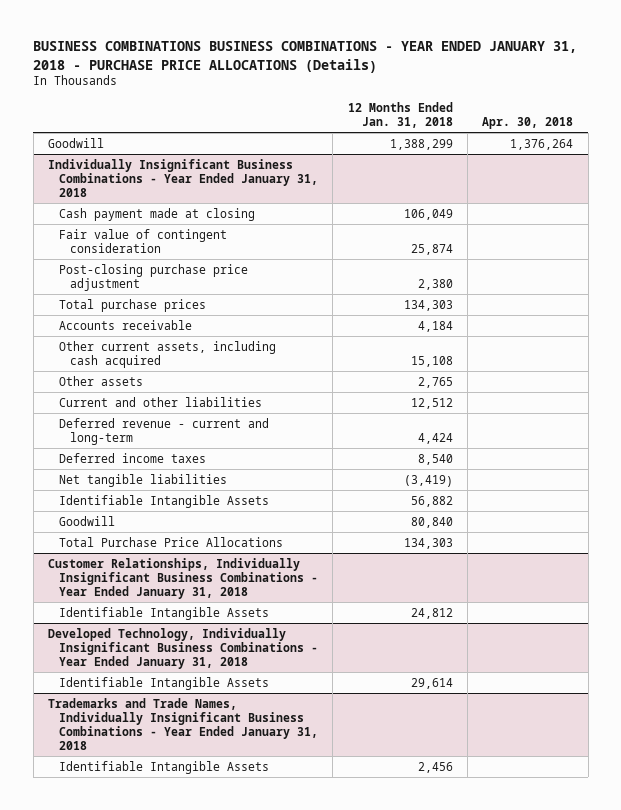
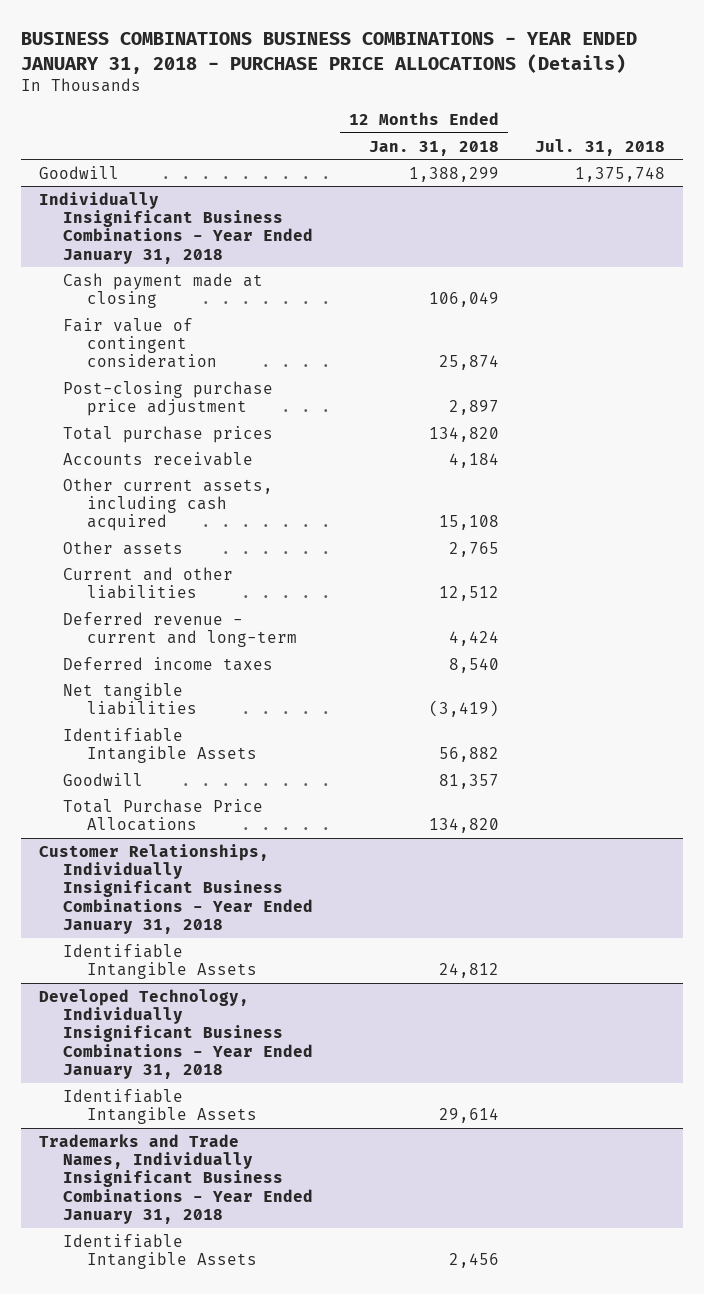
[482,117,574,130] Apr. 30, 2018 -> none
none -> [534,138,665,156] Jul. 31, 2018
[417,278,453,290] 2,380 -> [448,399,499,415] 2,897
[403,299,453,311] 134,303 -> [428,426,499,442] 134,820
[410,516,453,528] 80,840 -> [438,773,499,789] 81,357
[403,537,453,549] 134,303 -> [428,817,499,833] 134,820

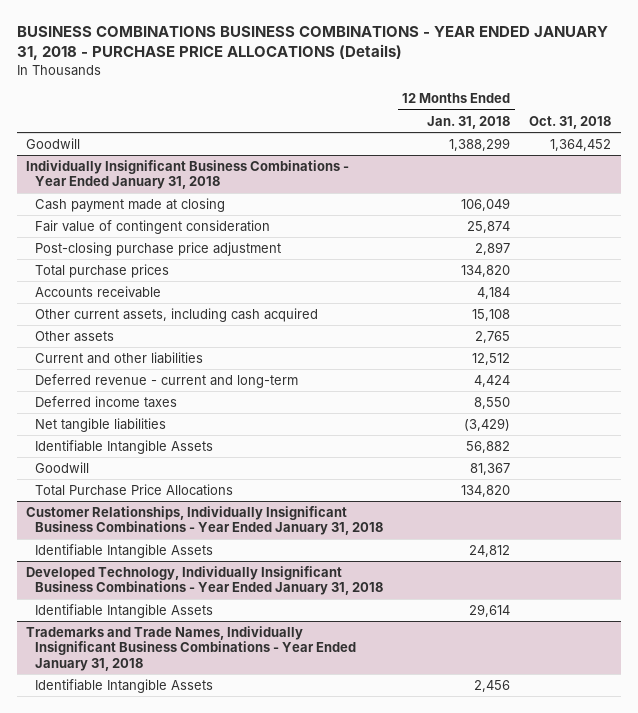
[534,138,665,156] Jul. 31, 2018 -> none
none -> [529,115,612,129] Oct. 31, 2018
[448,657,499,673] 8,540 -> [474,396,511,409] 8,550
[428,699,499,717] (3,419) -> [464,417,511,431] (3,429)
[438,773,499,789] 81,357 -> [470,462,511,475] 81,367

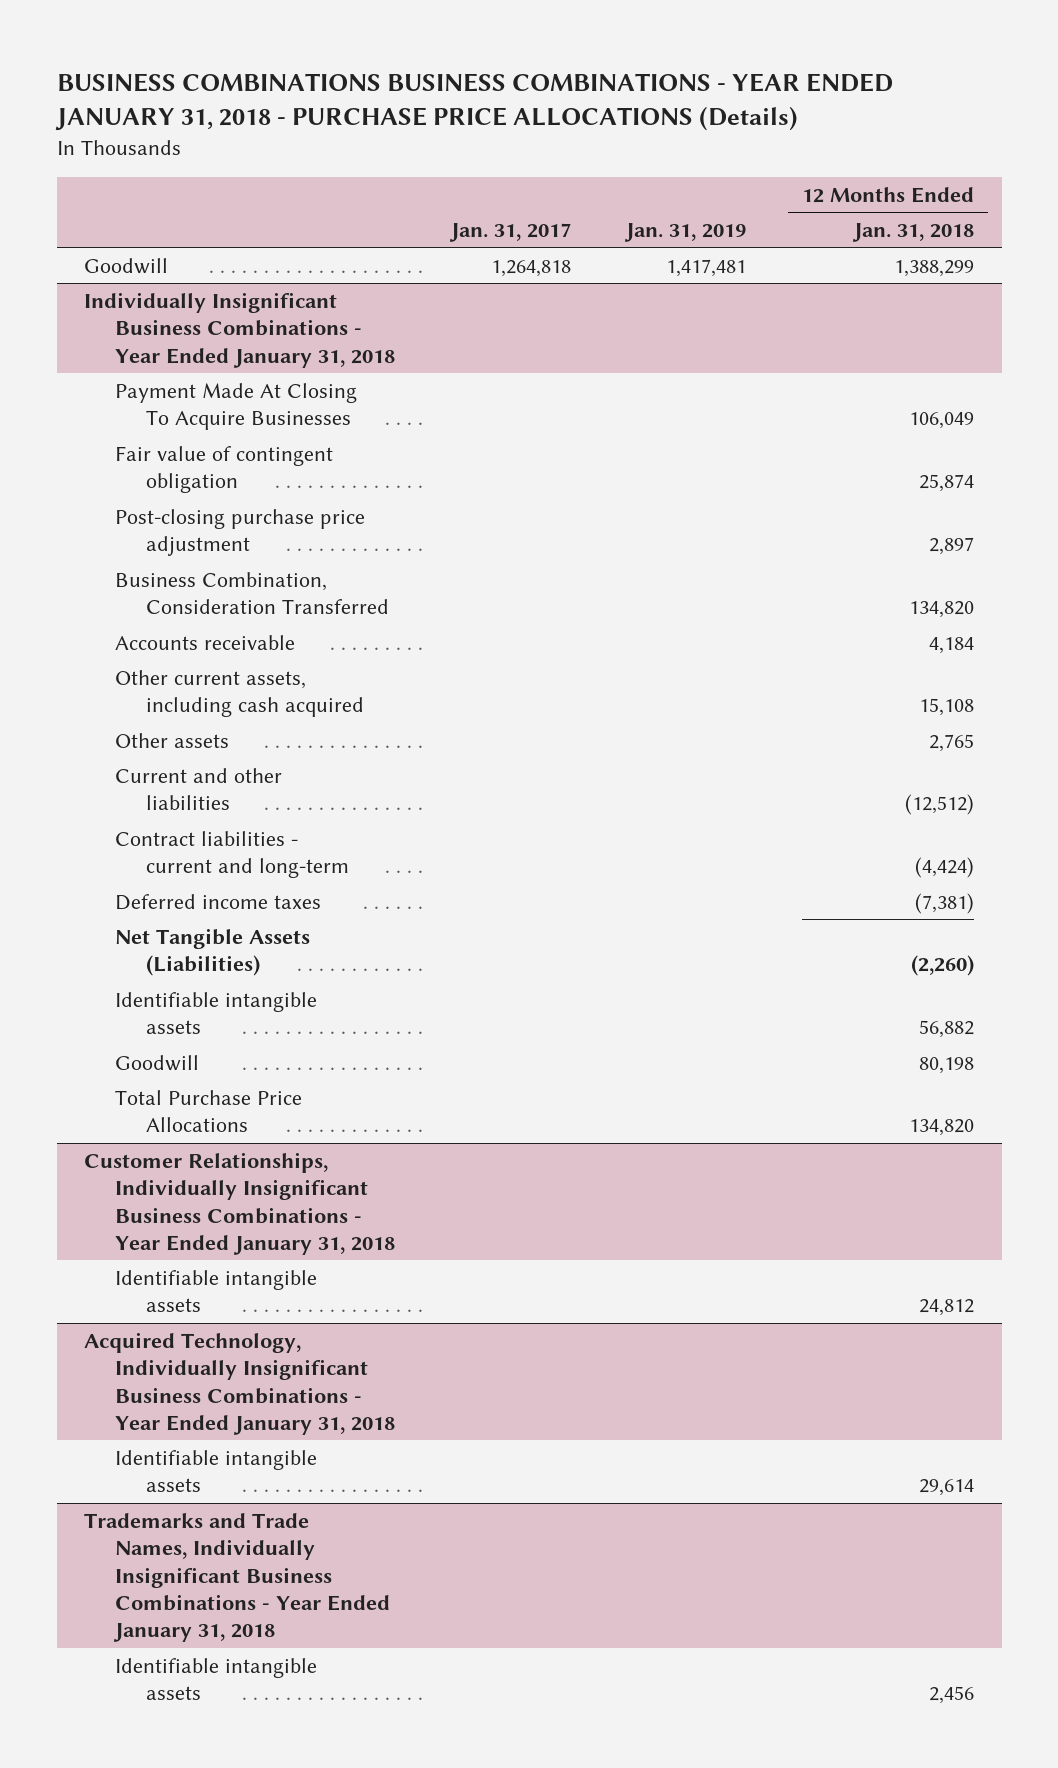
[529,115,612,129] Oct. 31, 2018 -> none
none -> [448,223,571,243] Jan. 31, 2017
none -> [624,223,747,243] Jan. 31, 2019
[35,197,226,212] Cash payment made at closing -> [115,382,358,431] Payment Made At Closing To Acquire Businesses
[35,219,271,234] Fair value of contingent consideration -> [115,445,334,494] Fair value of contingent obligation
[35,263,170,278] Total purchase prices -> [115,571,389,615] Business Combination, Consideration Transferred
[472,352,511,365] 12,512 -> [904,794,974,816] (12,512)
[35,373,299,388] Deferred revenue - current and long-term -> [115,830,349,879] Contract liabilities - current and long-term
[474,374,511,387] 4,424 -> [914,857,974,879] (4,424)
[474,396,511,409] 8,550 -> [914,892,974,914] (7,381)
[35,417,167,432] Net tangible liabilities -> [115,927,311,977] Net Tangible Assets (Liabilities)
[464,417,511,431] (3,429) -> [910,955,974,977] (2,260)
[35,439,214,454] Identifiable Intangible Assets -> [115,991,318,1035] Identifiable intangible assets
[470,462,511,475] 81,367 -> [918,1056,974,1074] 80,198
[35,543,214,558] Identifiable Intangible Assets -> [115,1269,318,1313] Identifiable intangible assets
[26,565,384,596] Developed Technology, Individually Insignificant Business Combinations - Year Ended January 31, 2018 -> [84,1331,396,1435] Acquired Technology, Individually Insignificant Business Combinations - Year Ended January 31, 2018
[35,603,214,618] Identifiable Intangible Assets -> [115,1449,318,1493] Identifiable intangible assets
[35,678,214,693] Identifiable Intangible Assets -> [115,1657,318,1701] Identifiable intangible assets

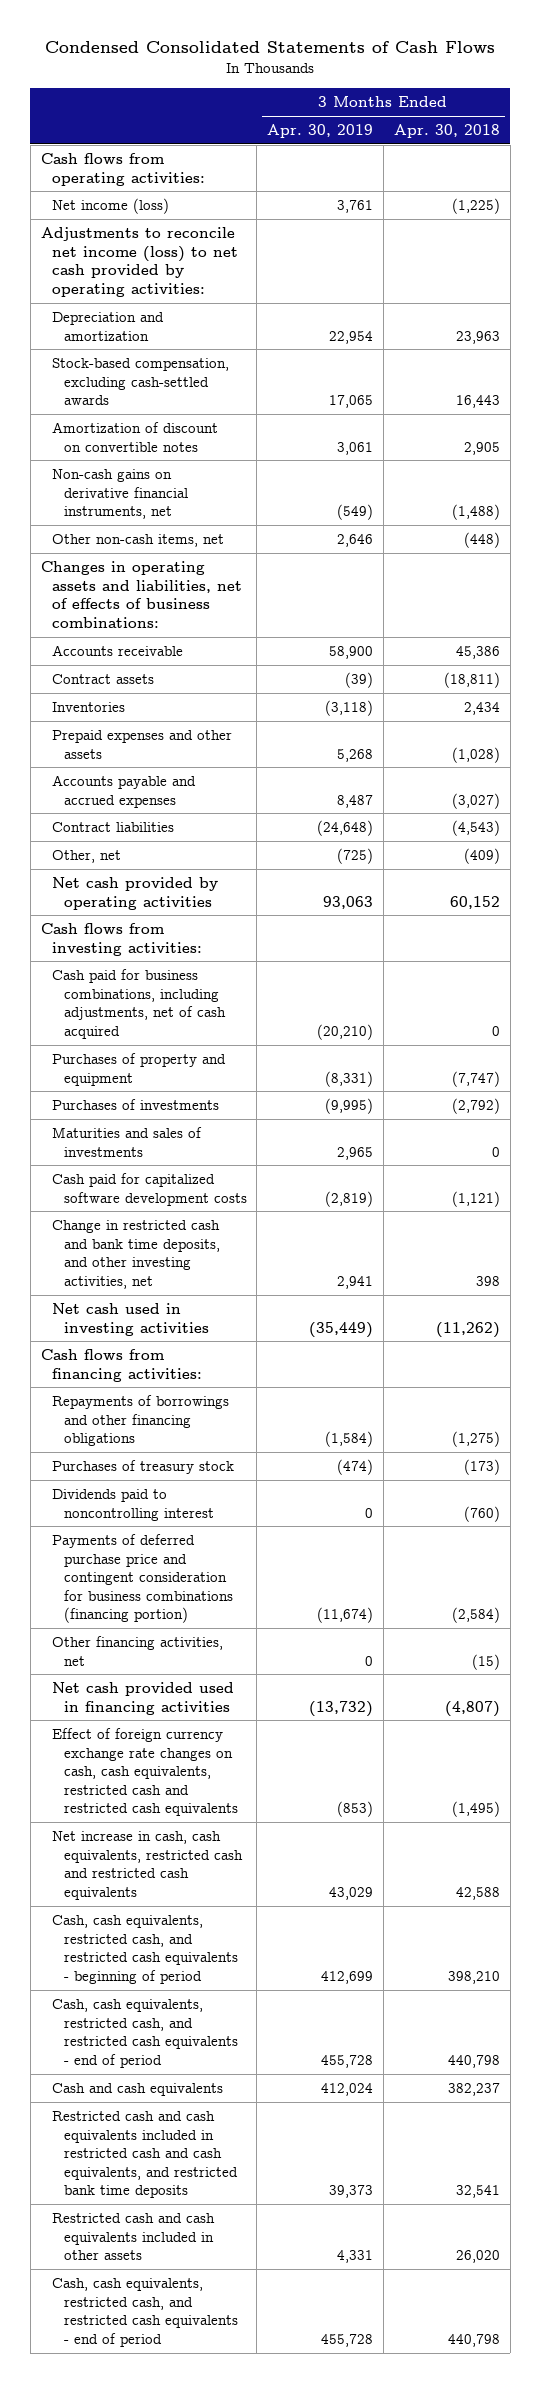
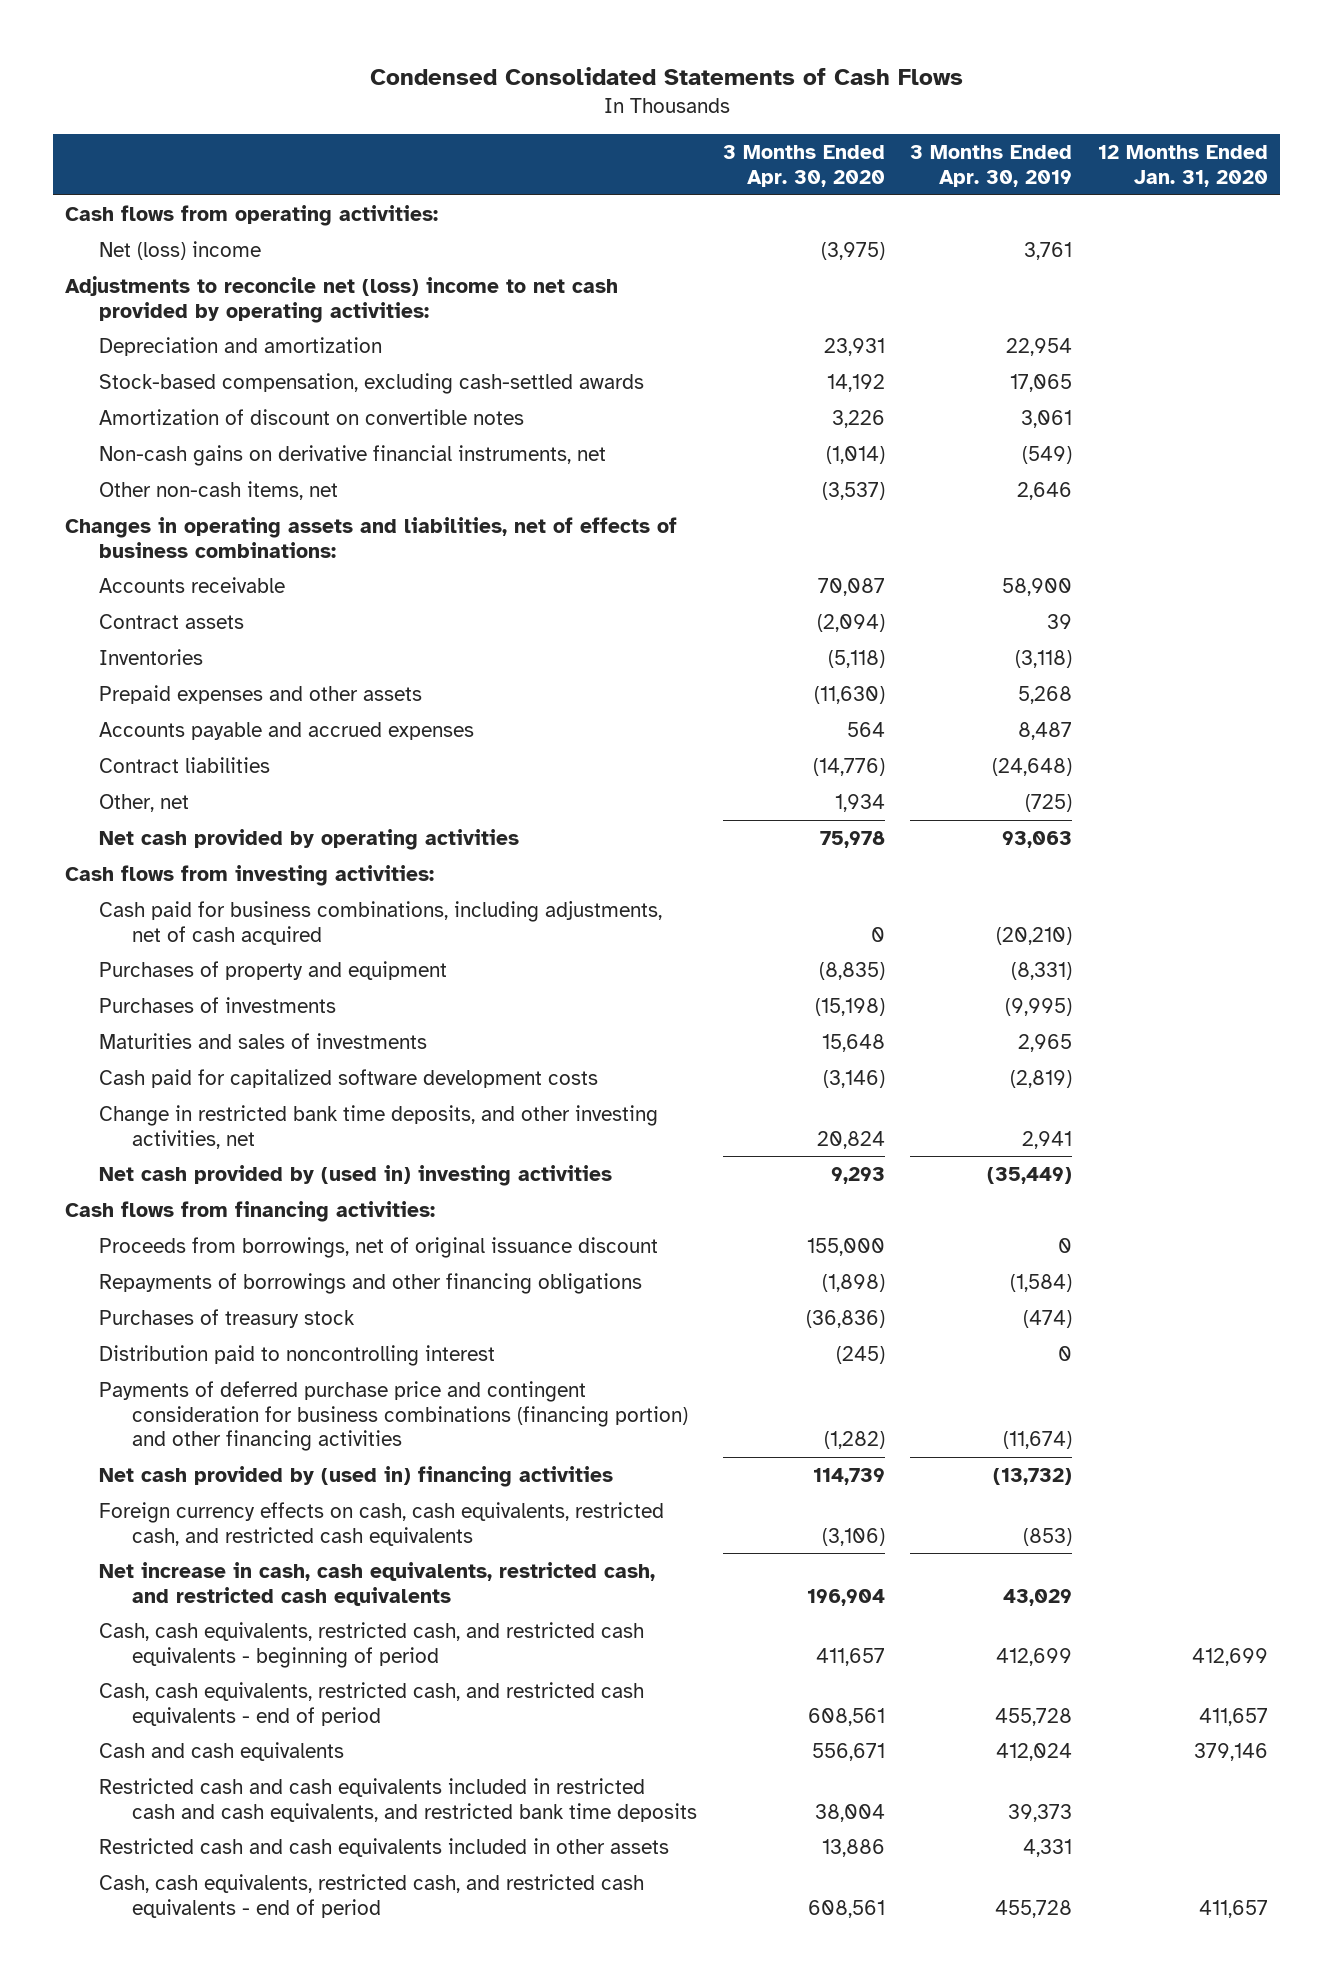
[393,124,500,139] Apr. 30, 2018 -> none
none -> [722,145,885,187] 3 Months Ended Apr. 30, 2020
none -> [1097,145,1268,187] 12 Months Ended Jan. 31, 2020
[52,198,170,215] Net income (loss) -> [98,241,261,261] Net (loss) income
[40,227,239,297] Adjustments to reconcile net income (loss) to net cash provided by operating activities: -> [65,276,619,323] Adjustments to reconcile net (loss) income to net cash provided by operating activities:
[345,672,374,689] (39) -> [1047,614,1073,630] 39
[52,1220,221,1289] Change in restricted cash and bank time deposits, and other investing activities, net -> [98,1105,658,1149] Change in restricted bank time deposits, and other investing activities, net
[52,1303,209,1336] Net cash used in investing activities -> [98,1165,612,1187] Net cash provided by (used in) investing activities
none -> [98,1237,658,1259] Proceeds from borrowings, net of original issuance discount
[52,1636,224,1666] Other financing activities, net -> none
[52,1489,214,1521] Dividends paid to noncontrolling interest -> [98,1345,495,1367] Distribution paid to noncontrolling interest
[52,1534,233,1624] Payments of deferred purchase price and contingent consideration for business combinations (financing portion) -> [98,1381,689,1452] Payments of deferred purchase price and contingent consideration for business combinations (financing portion) and other financing activities
[52,1682,235,1715] Net cash provided used in financing activities -> [98,1466,613,1488] Net cash provided by (used in) financing activities
[52,1728,238,1817] Effect of foreign currency exchange rate changes on cash, cash equivalents, restricted cash and restricted cash equivalents -> [98,1502,664,1546] Foreign currency effects on cash, cash equivalents, restricted cash, and restricted cash equivalents
[52,1831,243,1900] Net increase in cash, cash equivalents, restricted cash and restricted cash equivalents -> [98,1562,655,1606] Net increase in cash, cash equivalents, restricted cash, and restricted cash equivalents

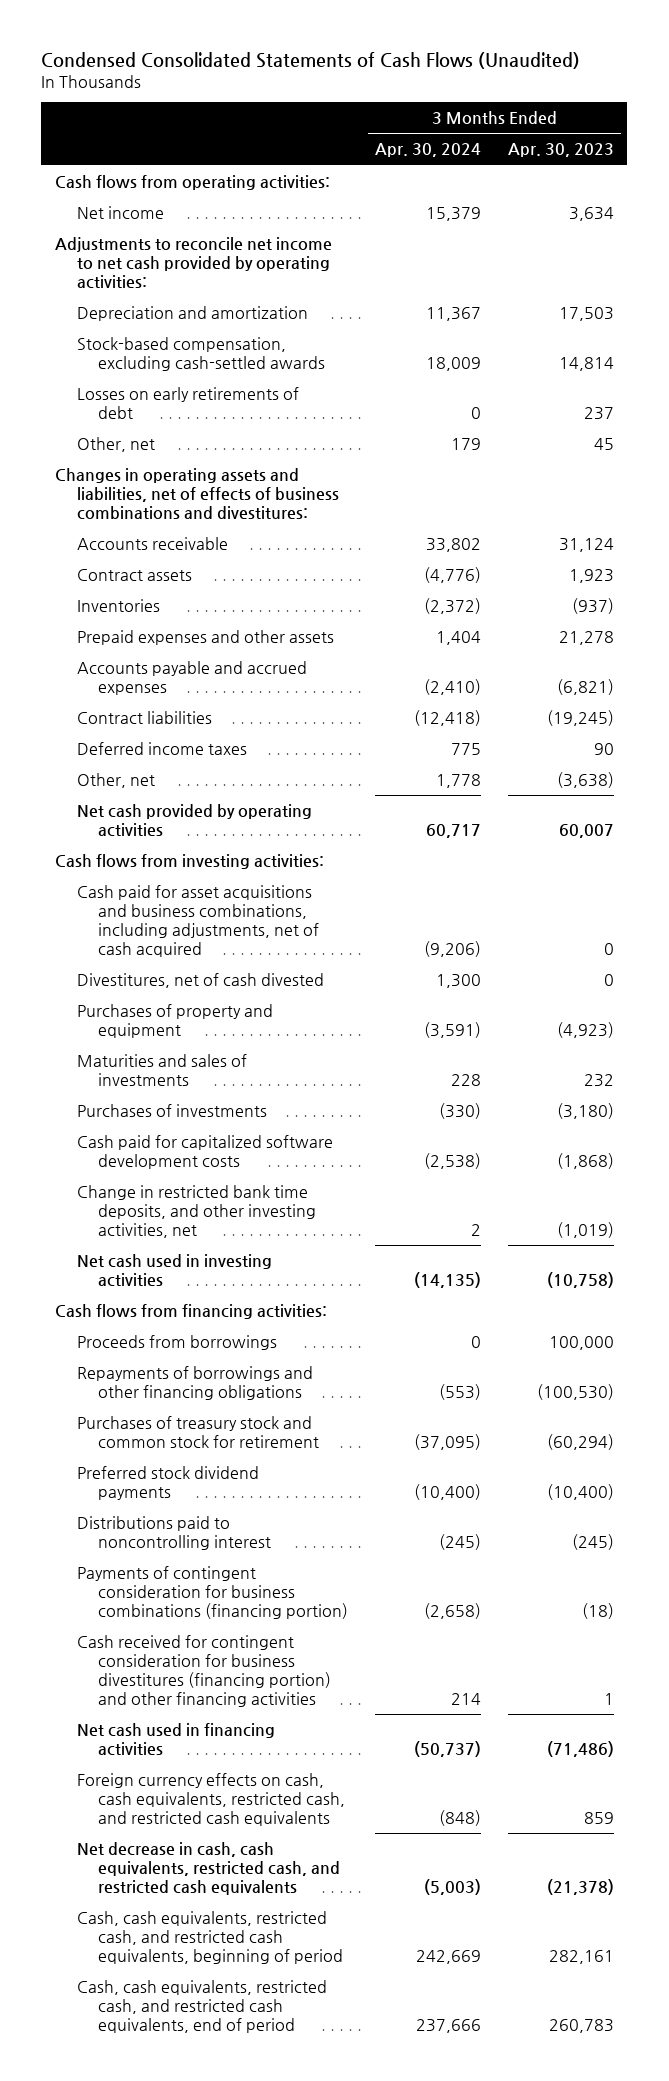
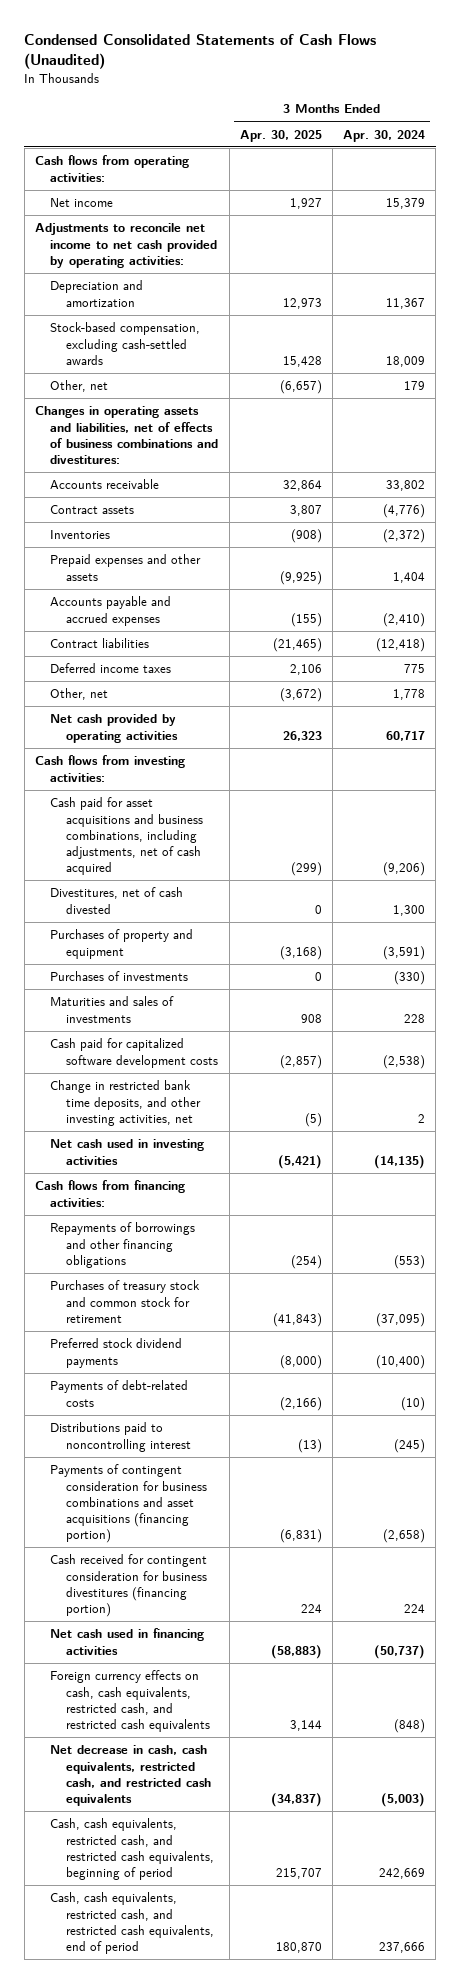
[507,143,614,158] Apr. 30, 2023 -> none
none -> [239,129,322,142] Apr. 30, 2025
[76,387,299,420] Losses on early retirements of debt -> none
[76,1054,247,1087] Maturities and sales of investments -> [50,996,175,1023] Maturities and sales of investments
[76,1335,277,1351] Proceeds from borrowings -> none
none -> [50,1380,189,1407] Payments of debt-related costs
[76,1566,349,1620] Payments of contingent consideration for business combinations (financing portion) -> [50,1464,207,1544] Payments of contingent consideration for business combinations and asset acquisitions (financing portion)
[76,1635,332,1708] Cash received for contingent consideration for business divestitures (financing portion) and other financing activities -> [50,1554,208,1618] Cash received for contingent consideration for business divestitures (financing portion)
[451,1693,482,1706] 214 -> [404,1604,426,1614] 224

